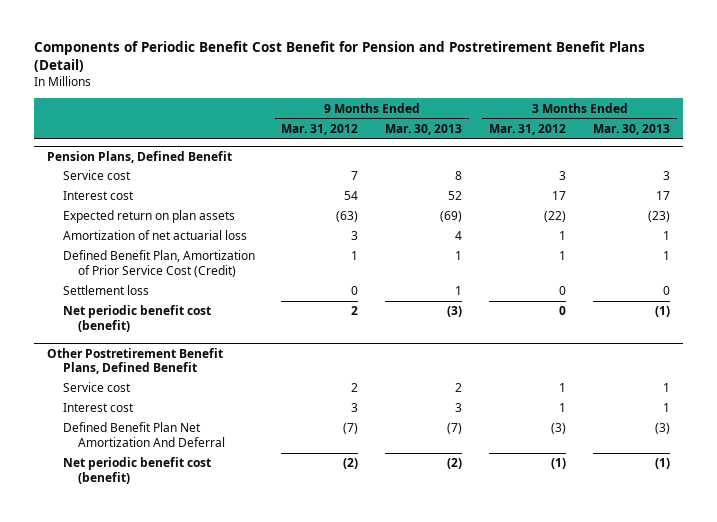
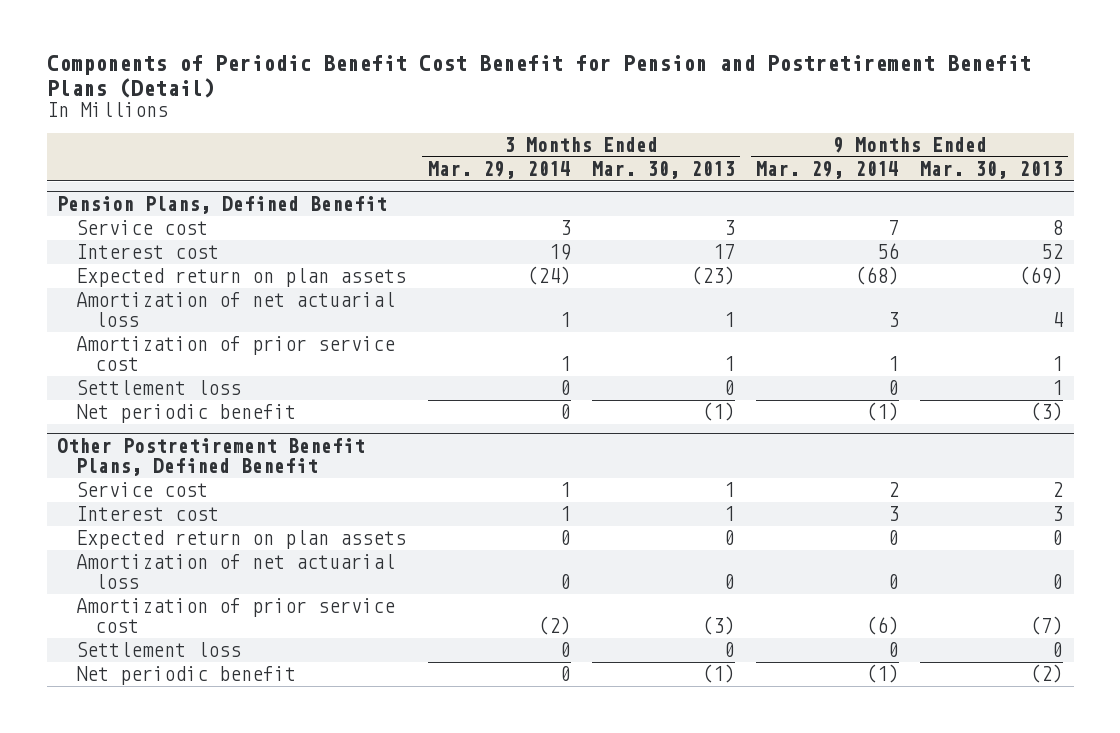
[281,123,359,135] Mar. 31, 2012 -> none
[489,123,567,135] Mar. 31, 2012 -> none
none -> [427,161,571,180] Mar. 29, 2014
none -> [755,161,899,180] Mar. 29, 2014
[62,250,255,277] Defined Benefit Plan, Amortization of Prior Service Cost (Credit) -> [76,336,396,372] Amortization of prior service cost
[62,305,211,332] Net periodic benefit cost (benefit) -> [76,404,297,424] Net periodic benefit
[62,422,225,447] Defined Benefit Plan Net Amortization And Deferral -> none
none -> [76,530,407,550] Expected return on plan assets
none -> [76,554,396,590] Amortization of net actuarial loss
none -> [76,598,396,634] Amortization of prior service cost
none -> [76,642,242,658] Settlement loss
[62,457,211,484] Net periodic benefit cost (benefit) -> [76,666,297,686] Net periodic benefit

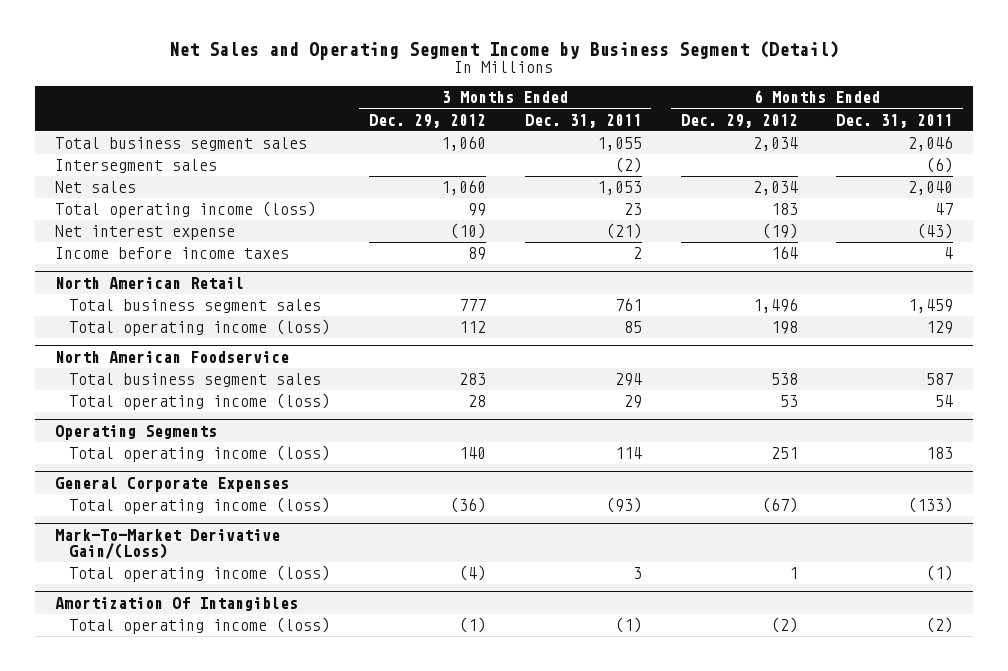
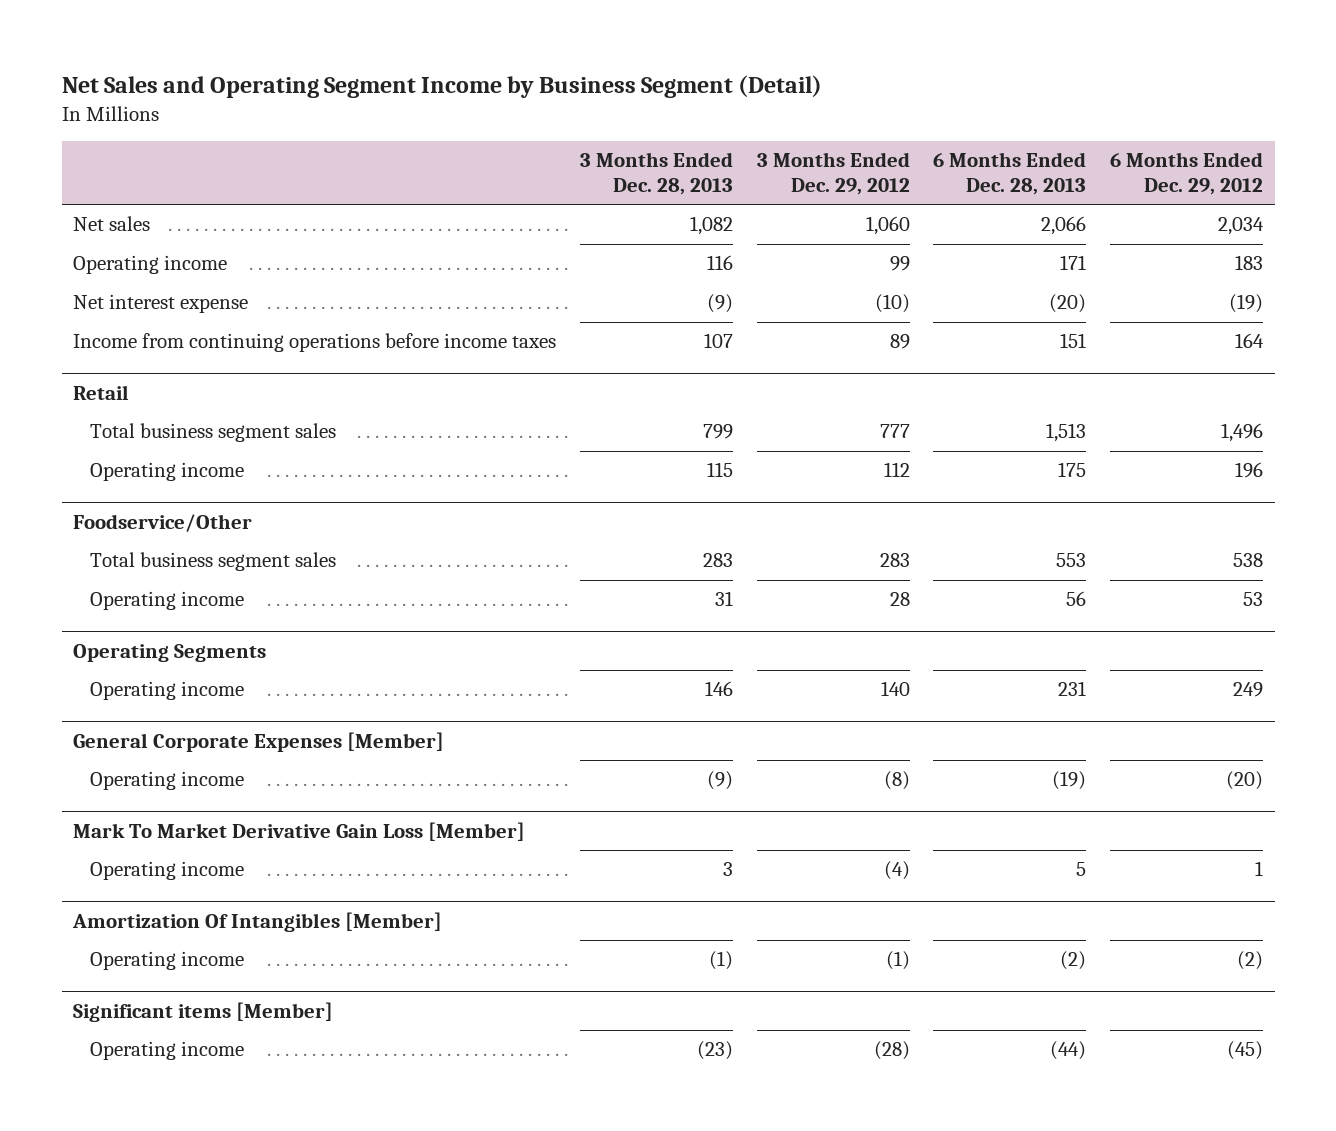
[524,113,642,128] Dec. 31, 2011 -> none
[836,113,954,128] Dec. 31, 2011 -> none
none -> [579,152,733,195] 3 Months Ended Dec. 28, 2013
none -> [933,152,1087,195] 6 Months Ended Dec. 28, 2013
[54,137,307,152] Total business segment sales -> none
[54,159,217,174] Intersegment sales -> none
[54,201,316,219] Total operating income (loss) -> [73,255,228,275] Operating income
[54,276,244,289] North American Retail -> none
[54,247,289,260] Income before income taxes -> [73,333,557,353] Income from continuing operations before income taxes
none -> [73,384,130,400] Retail
[54,350,289,363] North American Foodservice -> none
[69,319,331,337] Total operating income (loss) -> [89,462,244,482] Operating income
[770,321,798,335] 198 -> [1234,462,1263,479] 196
none -> [73,513,253,532] Foodservice/Other
[69,393,331,411] Total operating income (loss) -> [89,591,244,611] Operating income
[69,445,331,463] Total operating income (loss) -> [89,681,244,701] Operating income
[770,447,798,460] 251 -> [1232,682,1263,698] 249
[54,476,289,492] General Corporate Expenses -> [73,731,445,752] General Corporate Expenses [Member]
[69,497,331,515] Total operating income (loss) -> [89,771,244,791] Operating income
[449,497,486,514] (36) -> [883,771,910,791] (8)
[761,497,798,514] (67) -> [1225,771,1263,791] (20)
[54,528,280,559] Mark-To-Market Derivative Gain/(Loss) -> [73,821,526,841] Mark To Market Derivative Gain Loss [Member]
[69,565,331,583] Total operating income (loss) -> [89,861,244,881] Operating income
[54,596,298,611] Amortization Of Intangibles -> [72,911,443,932] Amortization Of Intangibles [Member]
[69,617,331,635] Total operating income (loss) -> [89,951,244,971] Operating income
none -> [73,1001,334,1022] Significant items [Member]
none -> [89,1041,244,1061] Operating income

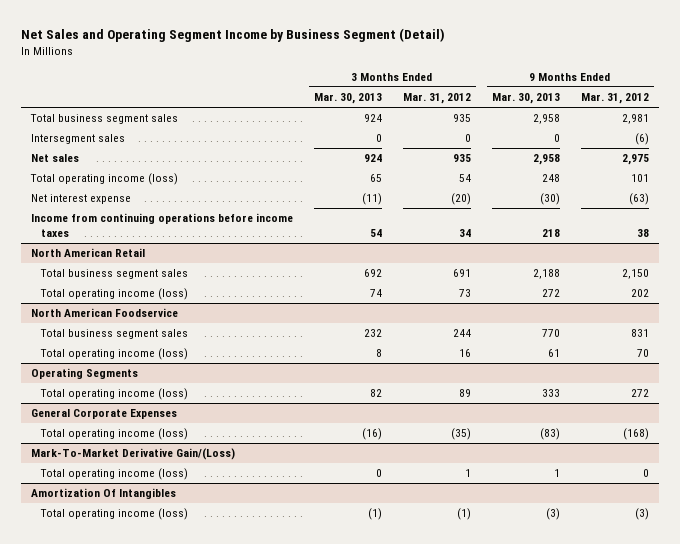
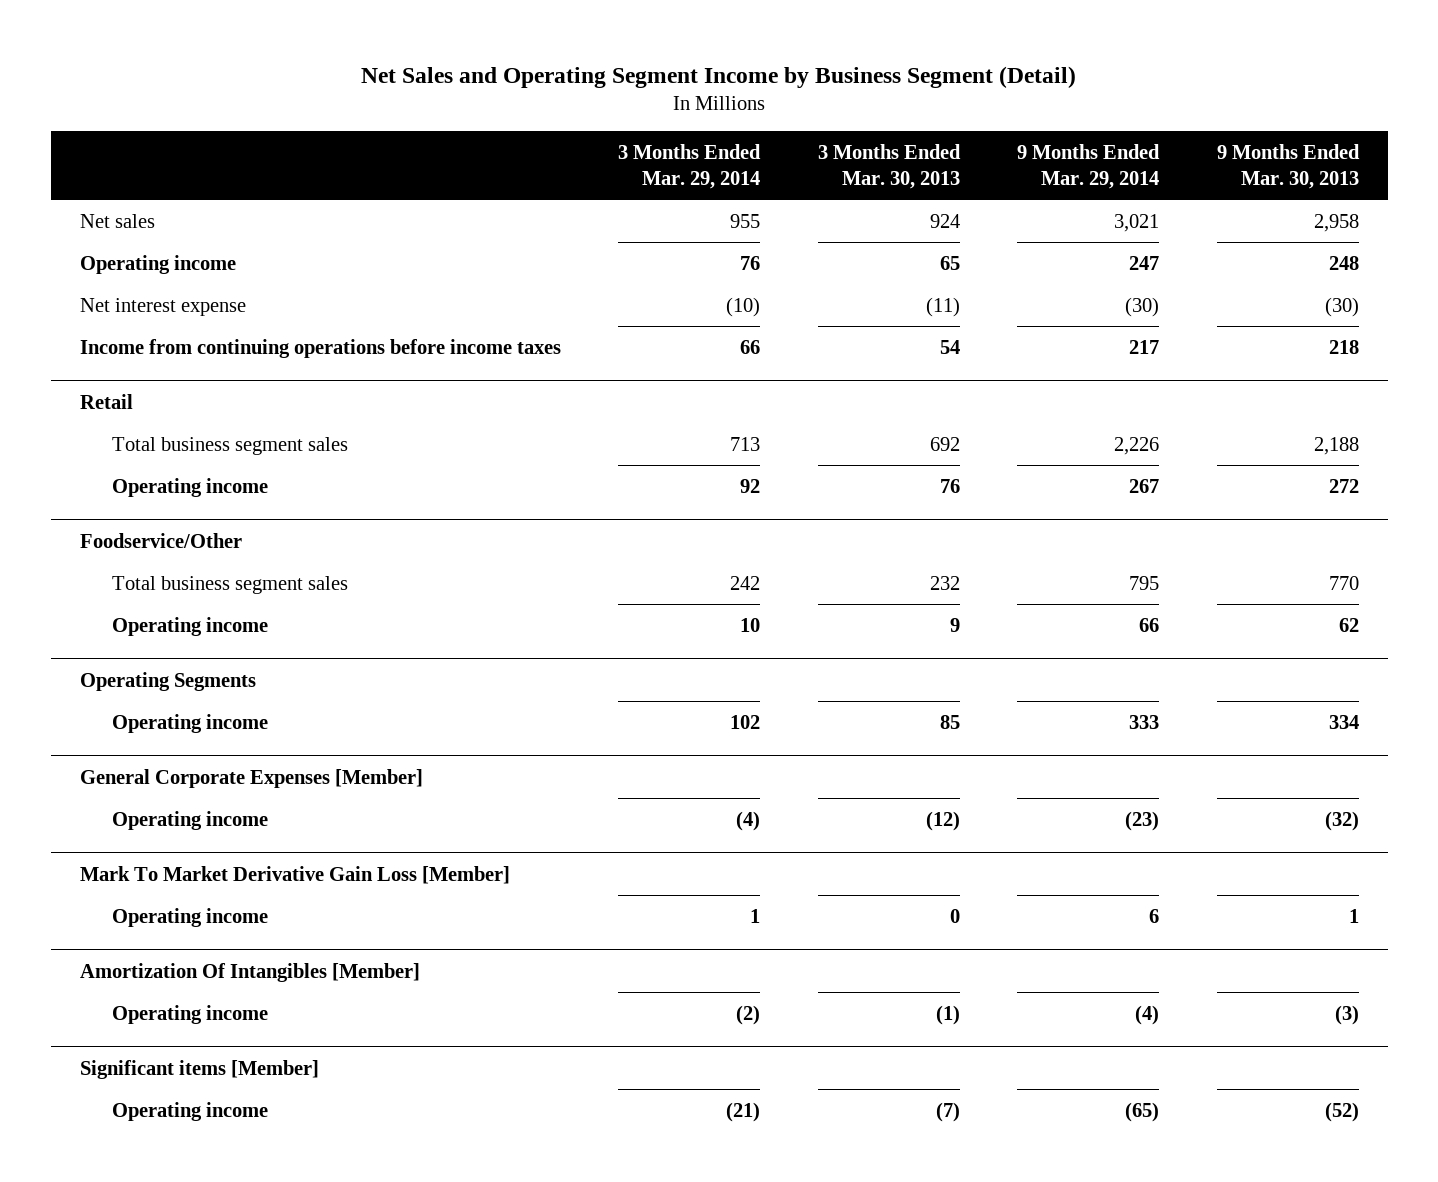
[402,93,471,105] Mar. 31, 2012 -> none
[580,93,649,105] Mar. 31, 2012 -> none
none -> [618,143,762,189] 3 Months Ended Mar. 29, 2014
none -> [1017,143,1161,189] 9 Months Ended Mar. 29, 2014
[30,114,179,125] Total business segment sales -> none
[31,134,126,145] Intersegment sales -> none
[30,173,179,186] Total operating income (loss) -> [79,254,236,274] Operating income
[31,248,146,258] North American Retail -> none
none -> [79,393,133,409] Retail
[31,308,179,318] North American Foodservice -> none
[39,288,188,301] Total operating income (loss) -> [112,477,269,497] Operating income
[369,289,382,298] 74 -> [939,478,960,493] 76
none -> [79,532,242,548] Foodservice/Other
[39,348,188,361] Total operating income (loss) -> [112,616,269,636] Operating income
[375,349,382,358] 8 -> [949,617,960,632] 9
[547,349,560,358] 61 -> [1338,617,1359,632] 62
[39,388,188,401] Total operating income (loss) -> [112,713,269,733] Operating income
[369,389,382,398] 82 -> [939,714,960,729] 85
[541,389,560,398] 333 -> [1328,714,1359,729] 334
[31,409,178,420] General Corporate Expenses -> [79,768,423,788] General Corporate Expenses [Member]
[39,428,188,441] Total operating income (loss) -> [112,810,269,830] Operating income
[361,428,382,441] (16) -> [925,810,960,831] (12)
[539,428,560,441] (83) -> [1324,810,1359,831] (32)
[31,448,236,461] Mark-To-Market Derivative Gain/(Loss) -> [79,865,510,884] Mark To Market Derivative Gain Loss [Member]
[39,468,188,481] Total operating income (loss) -> [112,907,269,927] Operating income
[31,488,177,500] Amortization Of Intangibles -> [79,962,420,982] Amortization Of Intangibles [Member]
[39,508,188,521] Total operating income (loss) -> [112,1004,269,1024] Operating income
none -> [79,1059,319,1079] Significant items [Member]
none -> [112,1101,269,1121] Operating income

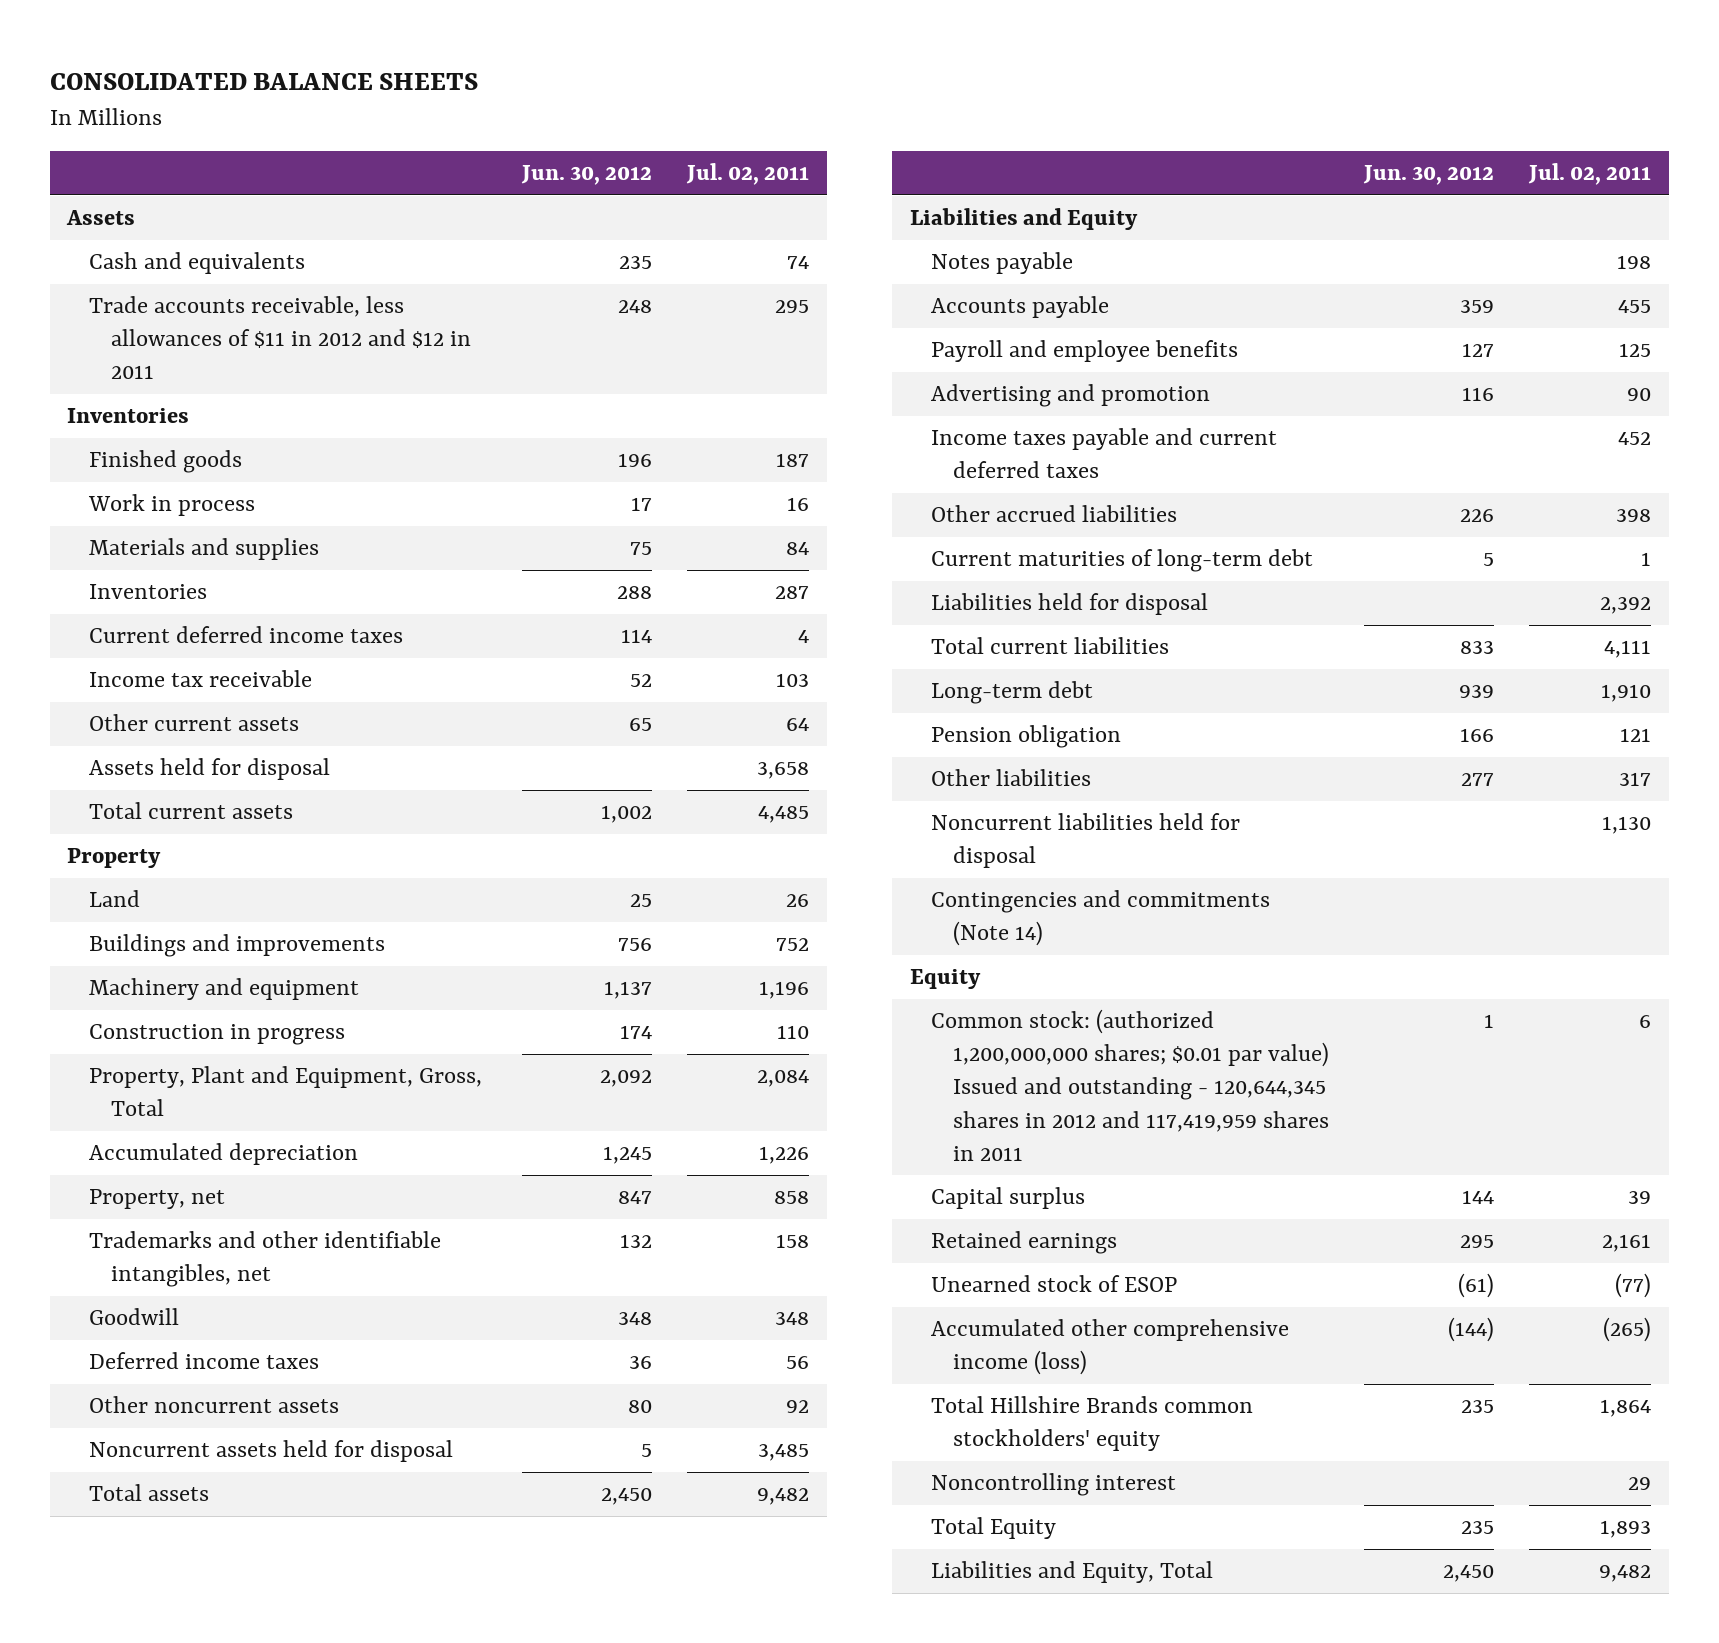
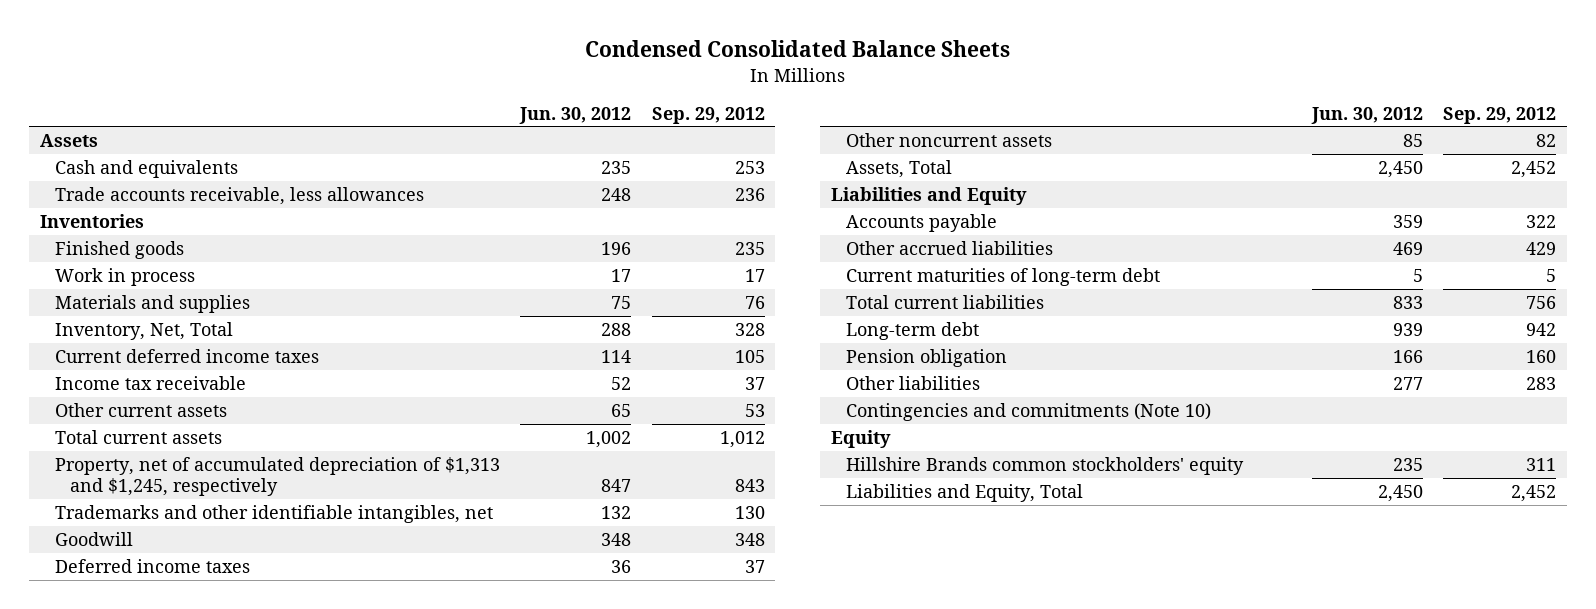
[49,73,478,91] CONSOLIDATED BALANCE SHEETS -> [584,40,1010,58] Condensed Consolidated Balance Sheets
[686,163,810,186] Jul. 02, 2011 -> none
none -> [651,106,765,124] Sep. 29, 2012
[89,296,471,380] Trade accounts receivable, less allowances of $11 in 2012 and $12 in 2011 -> [54,186,424,205] Trade accounts receivable, less allowances
[89,584,208,600] Inventories -> [54,321,233,340] Inventory, Net, Total
[89,758,331,781] Assets held for disposal -> none
[67,848,162,869] Property -> none
[89,890,141,908] Land -> none
[89,934,386,958] Buildings and improvements -> none
[89,978,360,1001] Machinery and equipment -> none
[89,1024,346,1046] Construction in progress -> none
[89,1066,483,1117] Property, Plant and Equipment, Gross, Total -> none
[89,1143,359,1166] Accumulated depreciation -> none
[89,1189,226,1210] Property, net -> [54,456,500,497] Property, net of accumulated depreciation of $1,313 and $1,245, respectively
[89,1440,454,1463] Noncurrent assets held for disposal -> none
[627,1400,652,1414] 80 -> [1402,133,1423,147] 85
[89,1484,210,1502] Total assets -> [845,159,952,178] Assets, Total
[931,252,1074,275] Notes payable -> none
[931,340,1239,363] Payroll and employee benefits -> none
[931,384,1211,408] Advertising and promotion -> none
[931,428,1278,479] Income taxes payable and current deferred taxes -> none
[1460,509,1495,523] 226 -> [1392,241,1423,255] 469
[931,593,1209,616] Liabilities held for disposal -> none
[931,813,1241,869] Noncurrent liabilities held for disposal -> none
[931,890,1271,947] Contingencies and commitments (Note 14) -> [845,402,1211,421] Contingencies and commitments (Note 10)
[931,1009,1329,1161] Common stock: (authorized 1,200,000,000 shares; $0.01 par value) Issued and outstanding - 120,644,345 shares in 2012 and 117,419,959 shares in 2011 -> none
[931,1187,1086,1210] Capital surplus -> none
[931,1231,1118,1255] Retained earnings -> none
[931,1275,1178,1293] Unearned stock of ESOP -> none
[931,1319,1290,1376] Accumulated other comprehensive income (loss) -> none
[931,1473,1177,1497] Noncontrolling interest -> none
[931,1517,1057,1540] Total Equity -> none
[931,1396,1254,1452] Total Hillshire Brands common stockholders' equity -> [845,456,1244,475] Hillshire Brands common stockholders' equity

